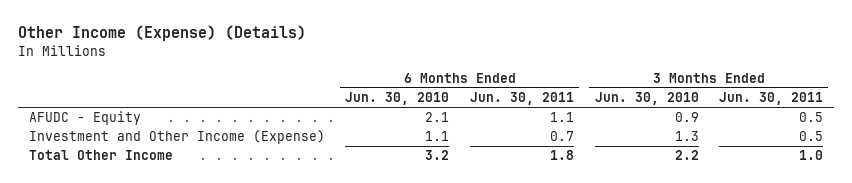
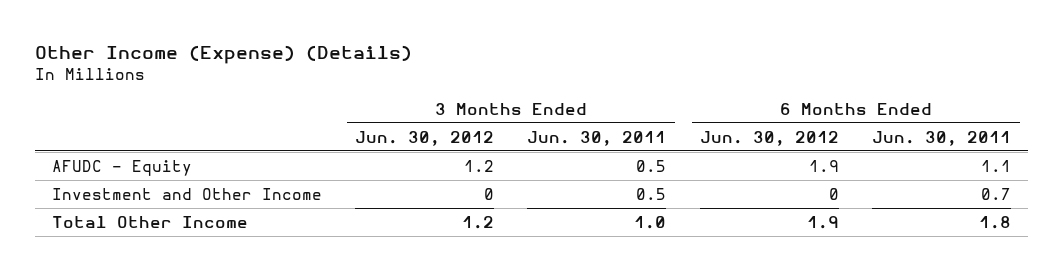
[345,92,450,106] Jun. 30, 2010 -> none
[594,92,699,106] Jun. 30, 2010 -> none
none -> [355,130,495,146] Jun. 30, 2012
none -> [699,130,839,146] Jun. 30, 2012
[28,130,325,145] Investment and Other Income (Expense) -> [51,187,322,200] Investment and Other Income

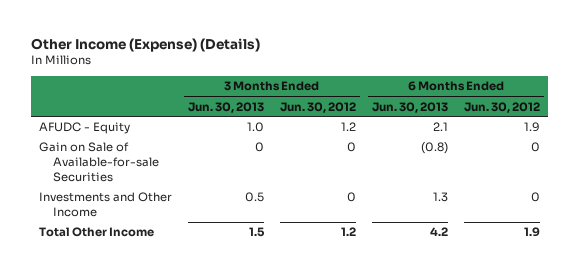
[527,130,667,146] Jun. 30, 2011 -> none
[872,130,1012,146] Jun. 30, 2011 -> none
none -> [187,101,264,113] Jun. 30, 2013
none -> [371,101,448,113] Jun. 30, 2013
none -> [38,142,160,182] Gain on Sale of Available-for-sale Securities
[51,187,322,200] Investment and Other Income -> [38,192,172,218] Investments and Other Income

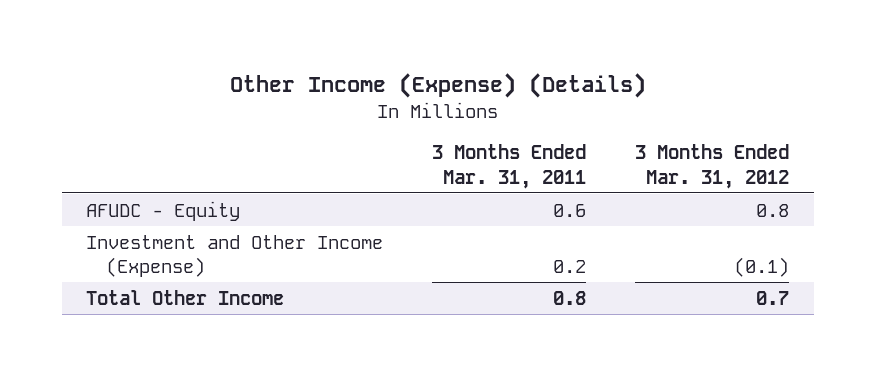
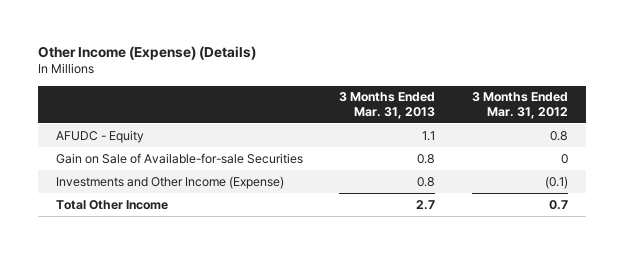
[432,144,587,189] 3 Months Ended Mar. 31, 2011 -> none
none -> [339,92,436,119] 3 Months Ended Mar. 31, 2013
none -> [55,152,303,164] Gain on Sale of Available-for-sale Securities
[86,234,384,278] Investment and Other Income (Expense) -> [55,175,284,189] Investments and Other Income (Expense)

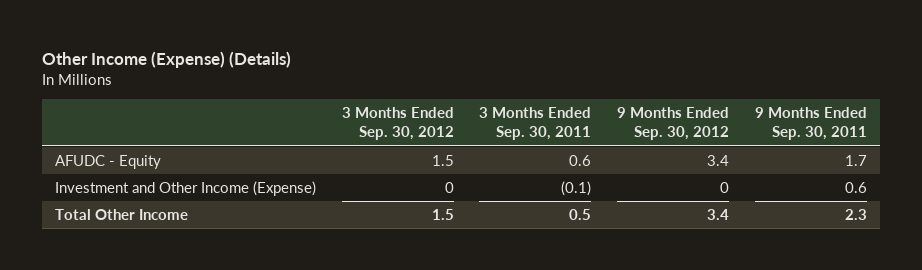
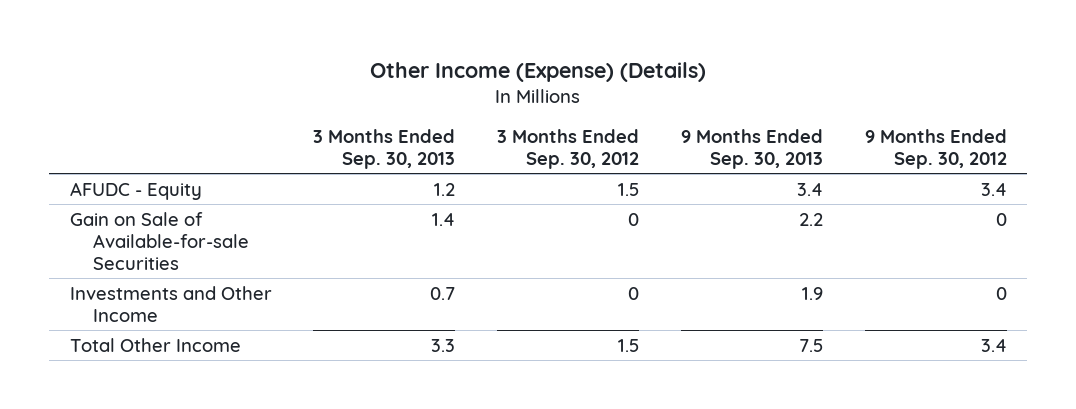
[479,107,592,141] 3 Months Ended Sep. 30, 2011 -> none
[755,107,868,141] 9 Months Ended Sep. 30, 2011 -> none
none -> [313,128,456,169] 3 Months Ended Sep. 30, 2013
none -> [680,128,823,169] 9 Months Ended Sep. 30, 2013
none -> [69,211,250,270] Gain on Sale of Available-for-sale Securities
[54,181,316,197] Investment and Other Income (Expense) -> [69,285,272,322] Investments and Other Income

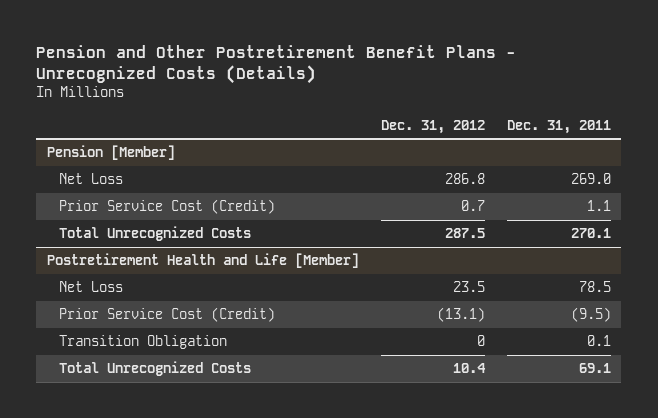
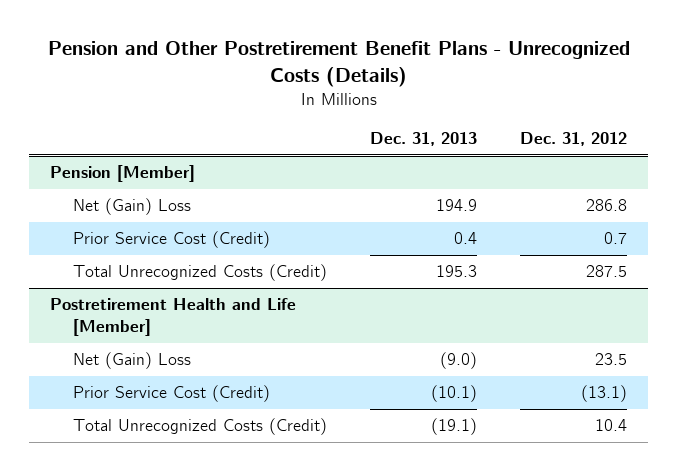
[506,119,611,134] Dec. 31, 2011 -> none
none -> [369,132,477,147] Dec. 31, 2013
[59,173,124,185] Net Loss -> [72,198,191,216] Net (Gain) Loss
[59,226,252,242] Total Unrecognized Costs -> [72,264,327,282] Total Unrecognized Costs (Credit)
[59,281,124,293] Net Loss -> [72,352,191,370] Net (Gain) Loss
[59,335,228,350] Transition Obligation -> none
[59,361,252,377] Total Unrecognized Costs -> [72,418,327,436] Total Unrecognized Costs (Credit)

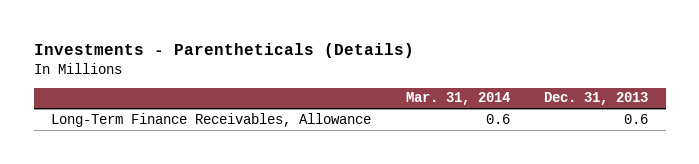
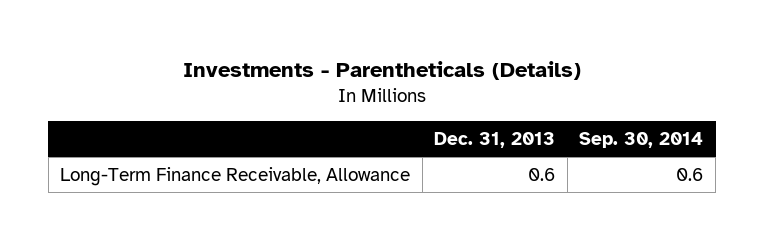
[405,92,510,106] Mar. 31, 2014 -> none
none -> [579,131,704,148] Sep. 30, 2014
[50,112,371,127] Long-Term Finance Receivables, Allowance -> [60,166,411,186] Long-Term Finance Receivable, Allowance

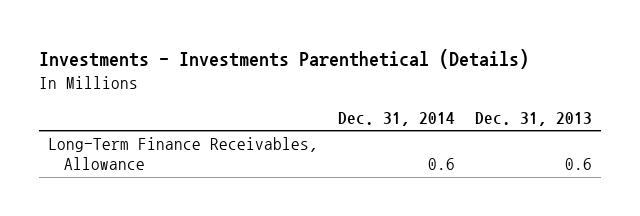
[182,61,581,81] Investments - Parentheticals (Details) -> [38,48,529,69] Investments - Investments Parenthetical (Details)
[579,131,704,148] Sep. 30, 2014 -> none
none -> [337,112,455,127] Dec. 31, 2014
[60,166,411,186] Long-Term Finance Receivable, Allowance -> [48,137,319,171] Long-Term Finance Receivables, Allowance

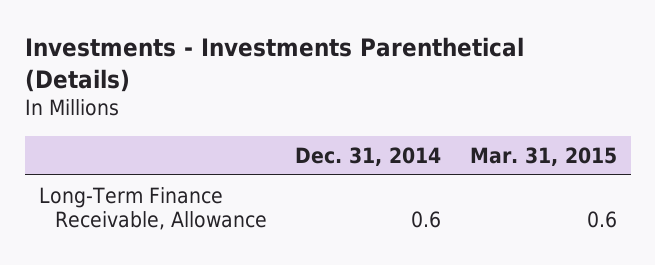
[474,112,592,127] Dec. 31, 2013 -> none
none -> [469,146,617,166] Mar. 31, 2015
[48,137,319,171] Long-Term Finance Receivables, Allowance -> [38,187,268,231] Long-Term Finance Receivable, Allowance

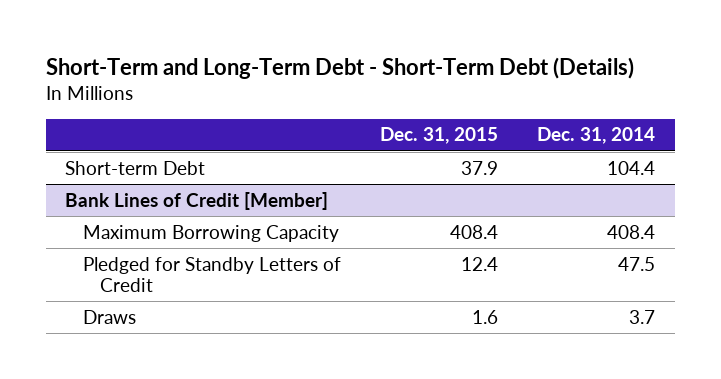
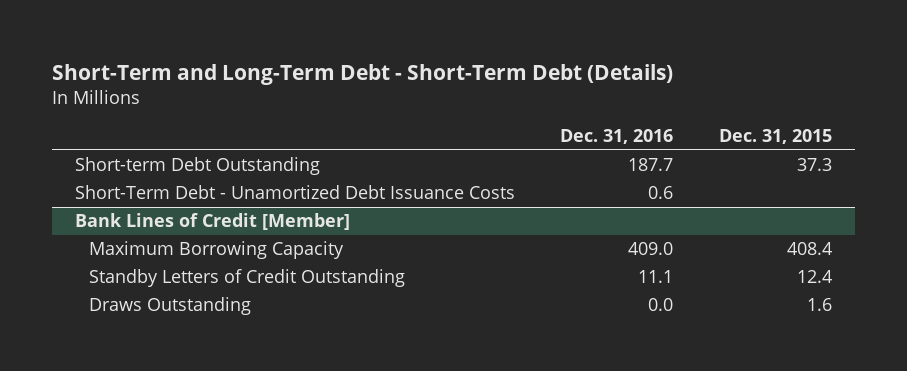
[537,127,656,145] Dec. 31, 2014 -> none
none -> [560,128,674,144] Dec. 31, 2016
[65,160,206,175] Short-term Debt -> [74,157,320,176] Short-term Debt Outstanding
[461,160,499,175] 37.9 -> [796,158,832,172] 37.3
none -> [74,185,515,200] Short-Term Debt - Unamortized Debt Issuance Costs
[82,256,341,293] Pledged for Standby Letters of Credit -> [88,269,405,288] Standby Letters of Credit Outstanding
[82,309,136,324] Draws -> [88,297,251,316] Draws Outstanding

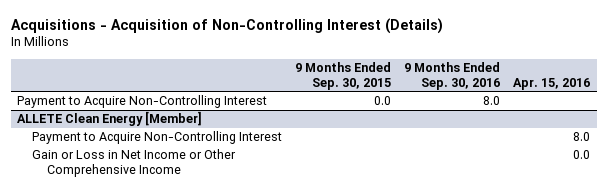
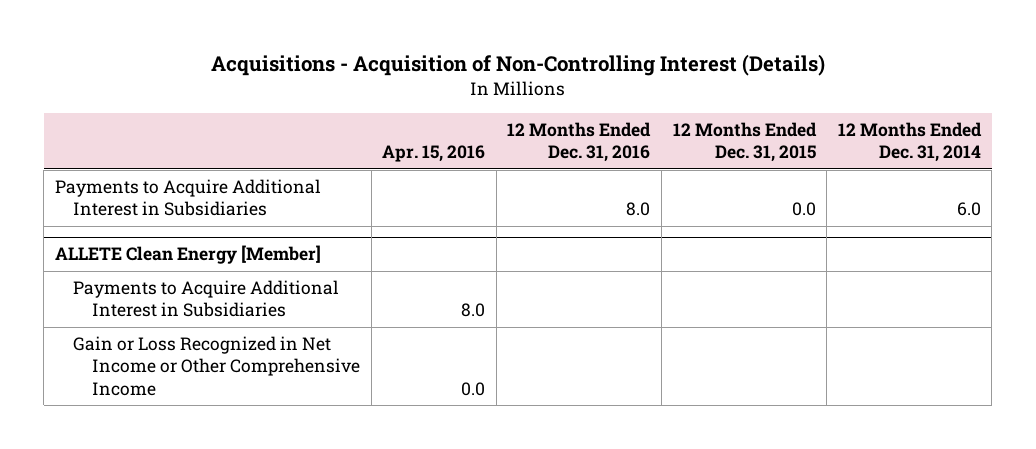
[294,61,391,90] 9 Months Ended Sep. 30, 2015 -> none
[403,61,500,90] 9 Months Ended Sep. 30, 2016 -> none
none -> [507,121,652,162] 12 Months Ended Dec. 31, 2016
none -> [672,121,817,162] 12 Months Ended Dec. 31, 2015
none -> [837,121,982,162] 12 Months Ended Dec. 31, 2014
[17,95,268,109] Payment to Acquire Non-Controlling Interest -> [54,179,321,217] Payments to Acquire Additional Interest in Subsidiaries
[31,131,282,145] Payment to Acquire Non-Controlling Interest -> [73,280,340,318] Payments to Acquire Additional Interest in Subsidiaries
[31,149,236,177] Gain or Loss in Net Income or Other Comprehensive Income -> [73,336,360,396] Gain or Loss Recognized in Net Income or Other Comprehensive Income

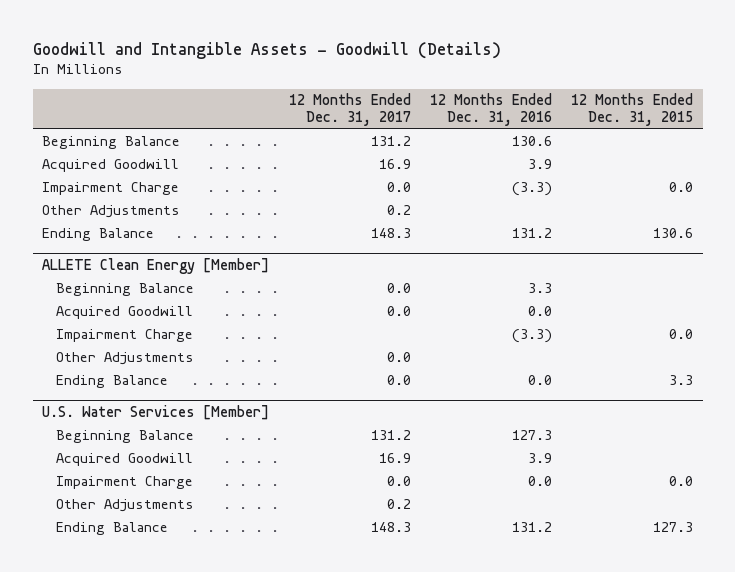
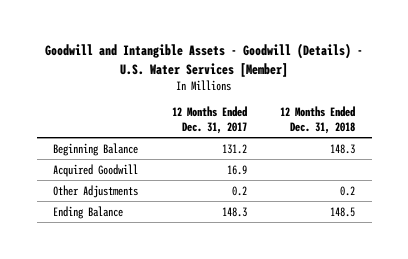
[32,41,501,59] Goodwill and Intangible Assets - Goodwill (Details) -> [45,43,364,77] Goodwill and Intangible Assets - Goodwill (Details) - U.S. Water Services [Member]
[429,92,552,127] 12 Months Ended Dec. 31, 2016 -> none
[571,92,694,127] 12 Months Ended Dec. 31, 2015 -> none
none -> [279,106,355,134] 12 Months Ended Dec. 31, 2018
[42,182,180,196] Impairment Charge -> none
[42,258,270,275] ALLETE Clean Energy [Member] -> none
[56,283,195,297] Beginning Balance -> none
[56,306,194,320] Acquired Goodwill -> none
[56,329,194,343] Impairment Charge -> none
[56,352,195,366] Other Adjustments -> none
[56,375,169,389] Ending Balance -> none
[42,405,270,421] U.S. Water Services [Member] -> none
[56,430,195,444] Beginning Balance -> none
[56,453,194,467] Acquired Goodwill -> none
[56,476,194,490] Impairment Charge -> none
[56,499,195,513] Other Adjustments -> none
[56,522,169,536] Ending Balance -> none

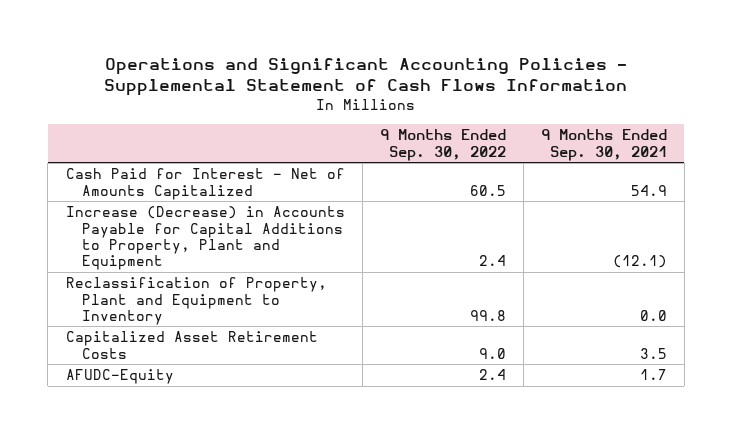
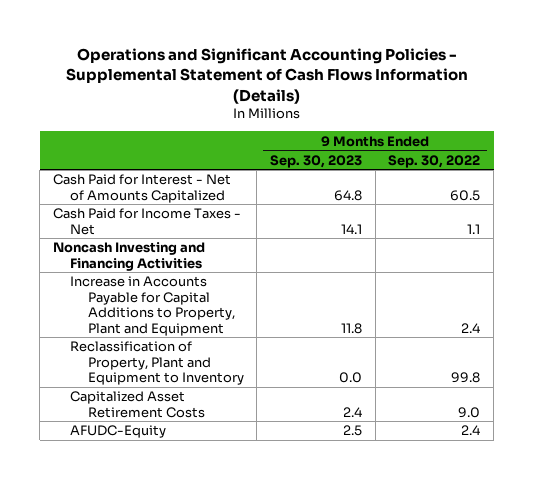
[104,57,628,97] Operations and Significant Accounting Policies - Supplemental Statement of Cash Flows Information -> [65,47,468,104] Operations and Significant Accounting Policies - Supplemental Statement of Cash Flows Information (Details)
[540,129,667,161] 9 Months Ended Sep. 30, 2021 -> none
none -> [269,154,362,168] Sep. 30, 2023
none -> [52,208,241,235] Cash Paid for Income Taxes - Net
none -> [52,242,205,271] Noncash Investing and Financing Activities
[65,206,345,271] Increase (Decrease) in Accounts Payable for Capital Additions to Property, Plant and Equipment -> [70,276,235,336] Increase in Accounts Payable for Capital Additions to Property, Plant and Equipment

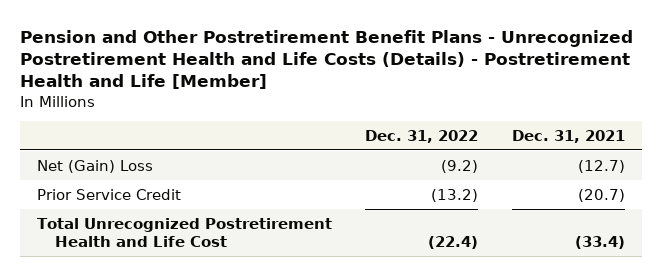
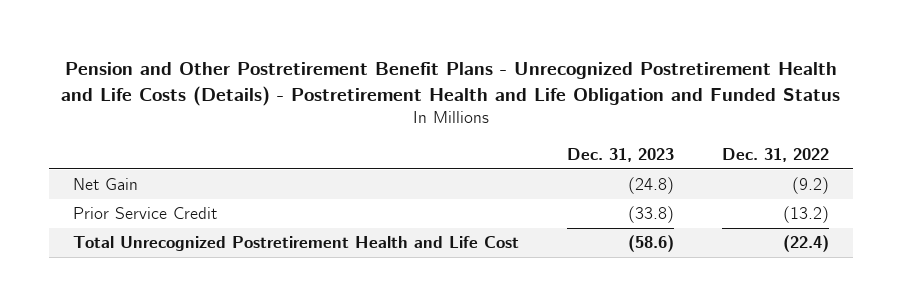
[20,29,634,90] Pension and Other Postretirement Benefit Plans - Unrecognized Postretirement Health and Life Costs (Details) - Postretirement Health and Life [Member] -> [61,62,841,106] Pension and Other Postretirement Benefit Plans - Unrecognized Postretirement Health and Life Costs (Details) - Postretirement Health and Life Obligation and Funded Status
[511,129,625,143] Dec. 31, 2021 -> none
none -> [567,148,675,163] Dec. 31, 2023
[36,159,153,173] Net (Gain) Loss -> [73,178,139,191] Net Gain

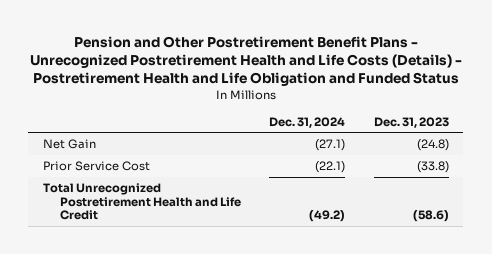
[721,148,829,163] Dec. 31, 2022 -> none
none -> [269,116,346,128] Dec. 31, 2024
[73,207,218,220] Prior Service Credit -> [42,161,150,172] Prior Service Cost
[73,236,520,252] Total Unrecognized Postretirement Health and Life Cost -> [42,183,241,221] Total Unrecognized Postretirement Health and Life Credit

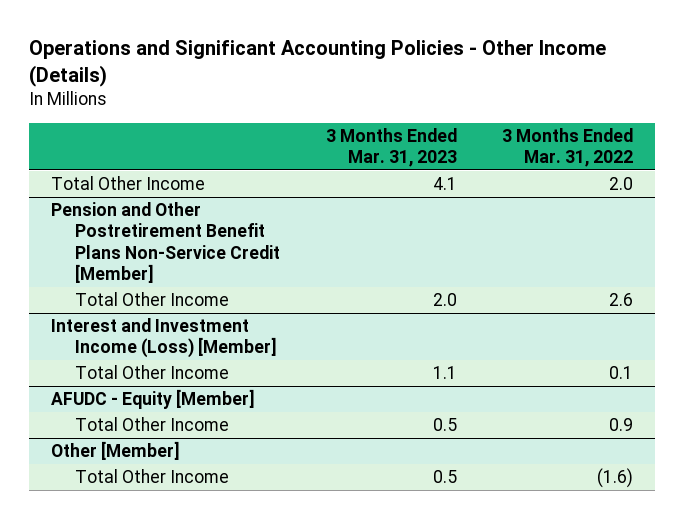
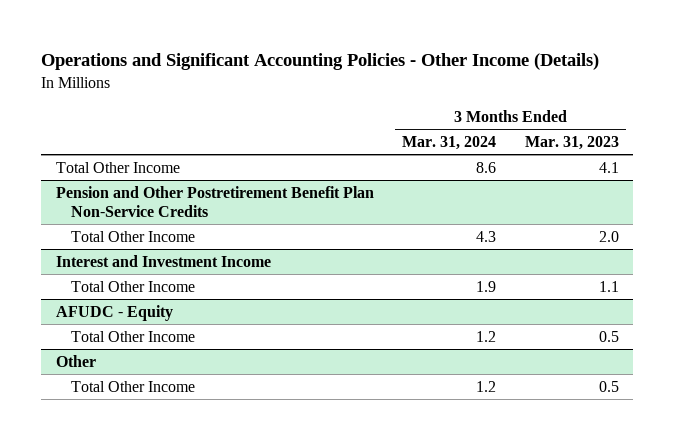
[501,127,633,168] 3 Months Ended Mar. 31, 2022 -> none
none -> [402,135,497,150] Mar. 31, 2024
[51,201,281,284] Pension and Other Postretirement Benefit Plans Non-Service Credit [Member] -> [55,185,374,217] Pension and Other Postretirement Benefit Plan Non-Service Credits
[51,317,278,359] Interest and Investment Income (Loss) [Member] -> [55,254,271,267] Interest and Investment Income
[51,388,256,409] AFUDC - Equity [Member] -> [55,304,173,321] AFUDC - Equity
[51,440,181,460] Other [Member] -> [55,354,96,367] Other

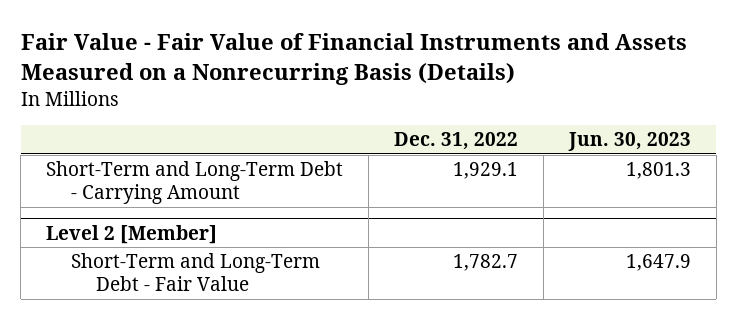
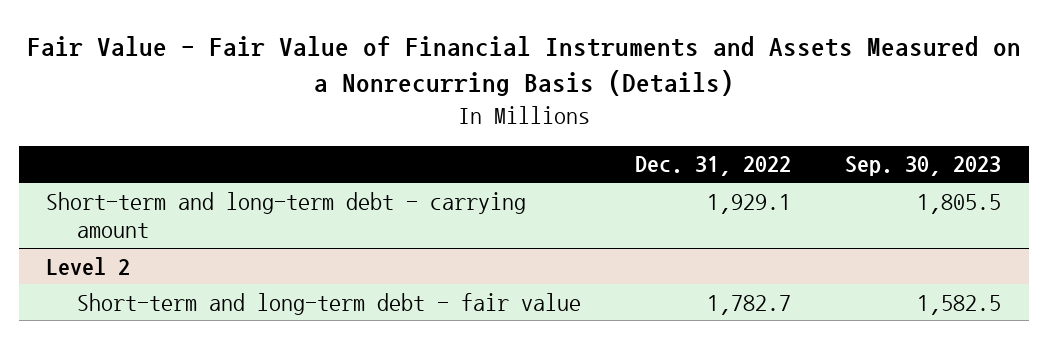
[567,132,691,152] Jun. 30, 2023 -> none
none -> [845,156,1002,177] Sep. 30, 2023
[46,161,344,205] Short-Term and Long-Term Debt - Carrying Amount -> [46,191,527,239] Short-term and long-term debt - carrying amount
[46,224,218,244] Level 2 [Member] -> [46,256,131,275] Level 2
[71,253,321,292] Short-Term and Long-Term Debt - Fair Value -> [76,292,581,315] Short-term and long-term debt - fair value

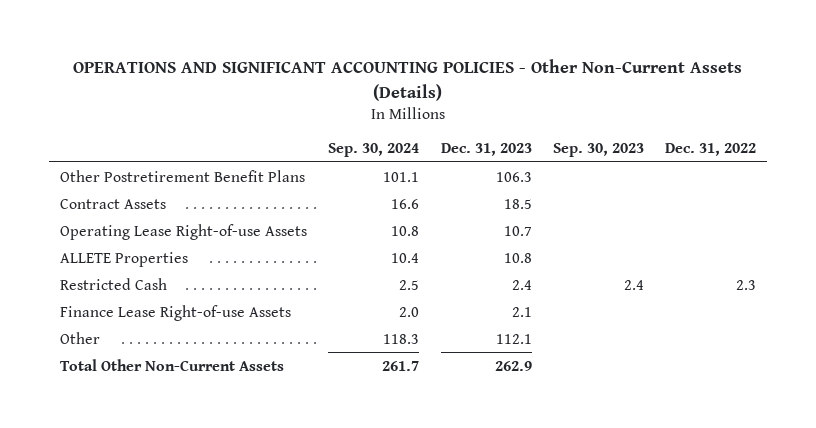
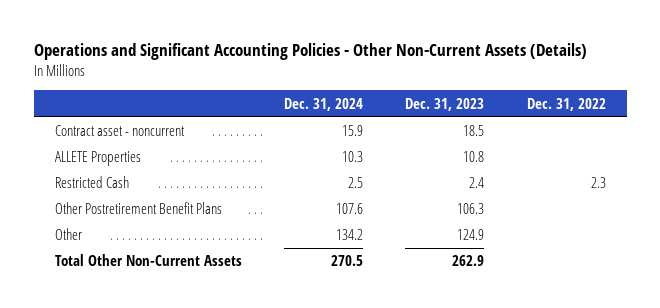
[73,59,743,101] OPERATIONS AND SIGNIFICANT ACCOUNTING POLICIES - Other Non-Current Assets (Details) -> [33,43,587,61] Operations and Significant Accounting Policies - Other Non-Current Assets (Details)
[328,142,420,157] Sep. 30, 2024 -> none
[553,142,645,157] Sep. 30, 2023 -> none
none -> [284,97,364,111] Dec. 31, 2024
[59,223,307,240] Operating Lease Right-of-use Assets -> none
[59,198,166,209] Contract Assets -> [54,125,185,137] Contract asset - noncurrent
[59,304,291,321] Finance Lease Right-of-use Assets -> none
[59,169,305,182] Other Postretirement Benefit Plans -> [54,202,222,215] Other Postretirement Benefit Plans
[495,333,532,344] 112.1 -> [457,229,485,241] 124.9

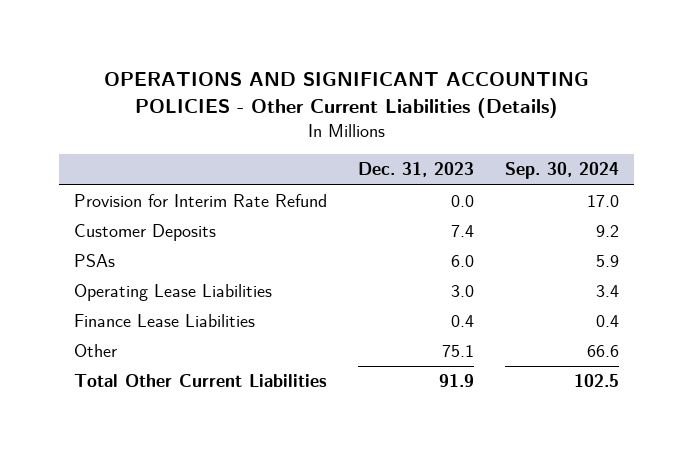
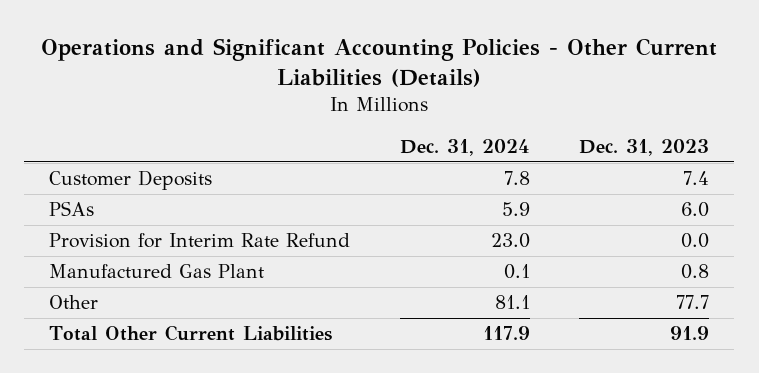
[103,72,589,119] OPERATIONS AND SIGNIFICANT ACCOUNTING POLICIES - Other Current Liabilities (Details) -> [41,37,718,87] Operations and Significant Accounting Policies - Other Current Liabilities (Details)
[505,162,620,180] Sep. 30, 2024 -> none
none -> [399,139,530,157] Dec. 31, 2024
[74,284,273,302] Operating Lease Liabilities -> none
[74,314,256,328] Finance Lease Liabilities -> none
[74,194,328,208] Provision for Interim Rate Refund -> [49,233,351,249] Provision for Interim Rate Refund
none -> [49,264,265,279] Manufactured Gas Plant
[442,345,475,358] 75.1 -> [676,295,710,310] 77.7

